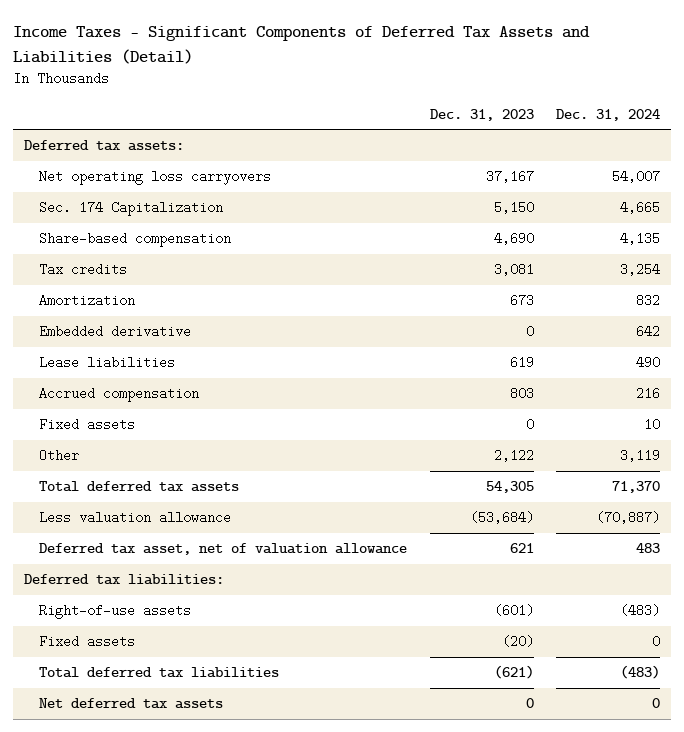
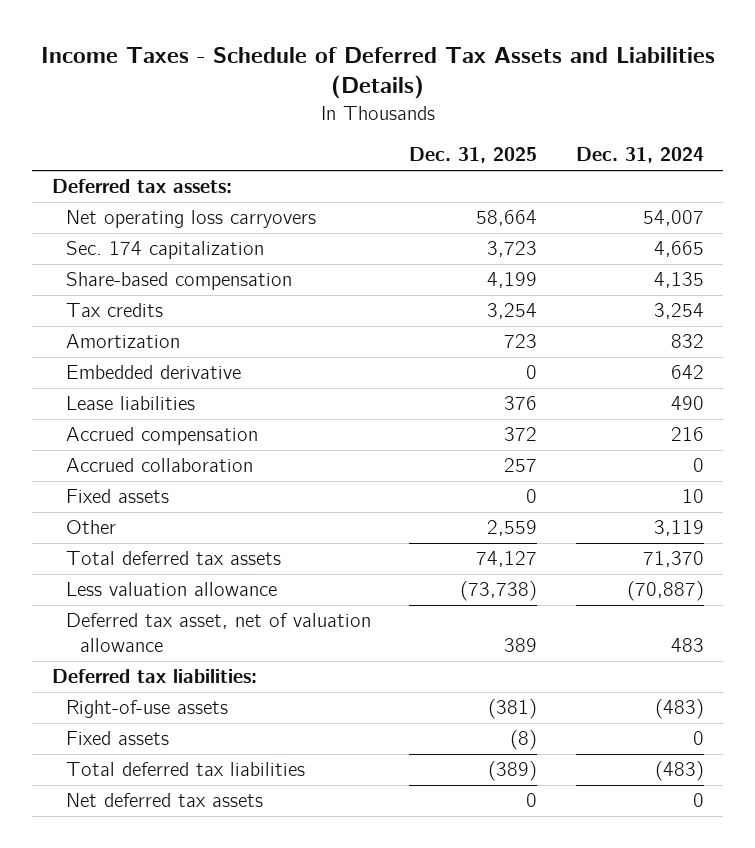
[12,26,590,64] Income Taxes - Significant Components of Deferred Tax Assets and Liabilities (Detail) -> [40,46,715,100] Income Taxes - Schedule of Deferred Tax Assets and Liabilities (Details)
[429,108,534,121] Dec. 31, 2023 -> none
none -> [409,147,538,164] Dec. 31, 2025
[39,201,224,217] Sec. 174 Capitalization -> [66,241,265,260] Sec. 174 capitalization
none -> [66,458,254,473] Accrued collaboration

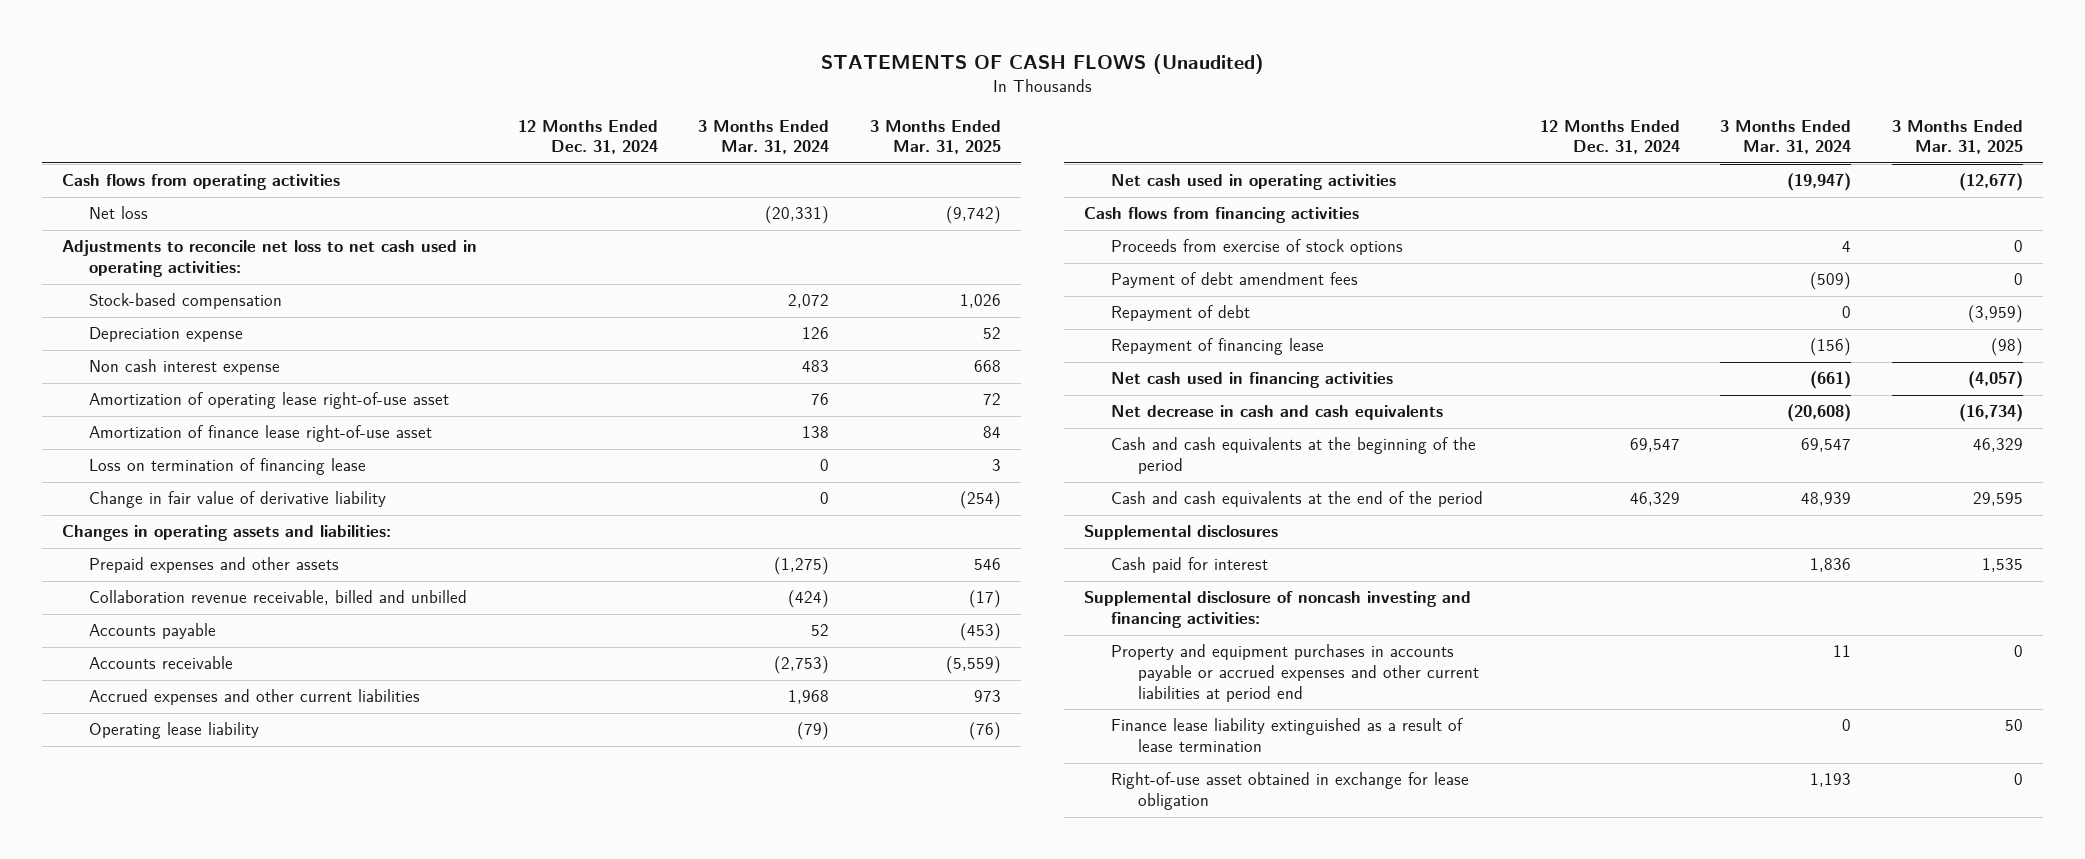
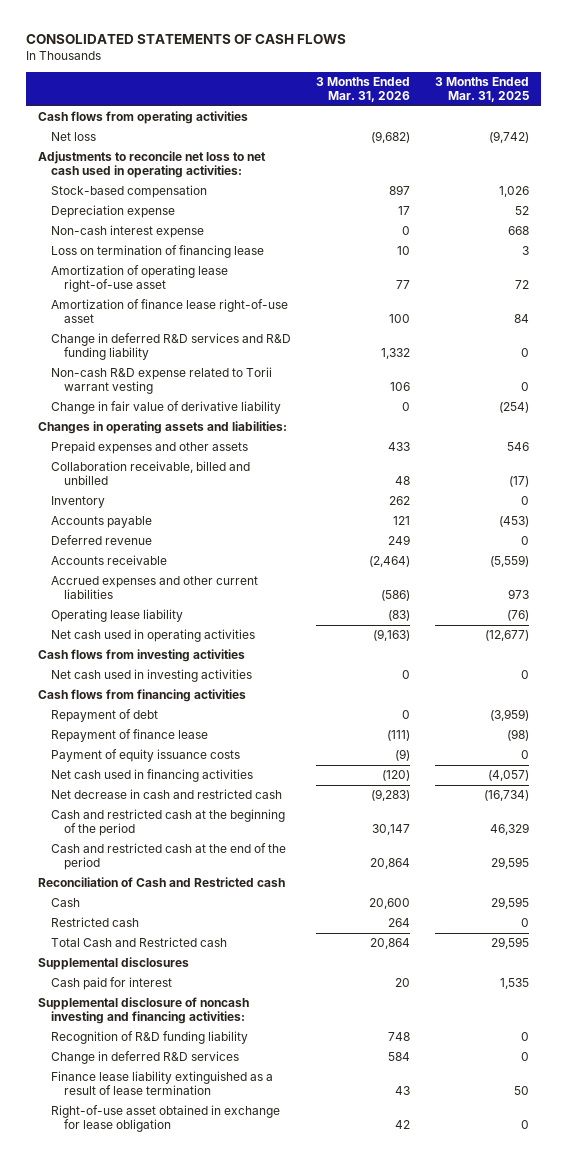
[820,53,1264,74] STATEMENTS OF CASH FLOWS (Unaudited) -> [25,34,346,45] CONSOLIDATED STATEMENTS OF CASH FLOWS
[517,119,658,155] 12 Months Ended Dec. 31, 2024 -> none
[698,119,830,155] 3 Months Ended Mar. 31, 2024 -> none
none -> [315,77,410,103] 3 Months Ended Mar. 31, 2026
[89,359,281,376] Non cash interest expense -> [50,225,204,239] Non-cash interest expense
[89,458,367,476] Loss on termination of financing lease -> [50,245,264,259] Loss on termination of financing lease
none -> [50,333,291,361] Change in deferred R&D services and R&D funding liability
none -> [50,367,272,395] Non-cash R&D expense related to Torii warrant vesting
[89,590,468,606] Collaboration revenue receivable, billed and unbilled -> [50,461,250,486] Collaboration receivable, billed and unbilled
none -> [50,496,105,509] Inventory
none -> [50,535,152,546] Deferred revenue
none -> [38,649,246,663] Cash flows from investing activities
none -> [50,669,252,683] Net cash used in investing activities
[1110,239,1403,256] Proceeds from exercise of stock options -> none
[1110,272,1358,289] Payment of debt amendment fees -> none
[1110,338,1324,356] Repayment of financing lease -> [50,729,208,743] Repayment of finance lease
none -> [50,749,240,763] Payment of equity issuance costs
[1110,405,1443,421] Net decrease in cash and cash equivalents -> [50,789,282,800] Net decrease in cash and restricted cash
[1110,437,1476,475] Cash and cash equivalents at the beginning of the period -> [50,809,285,837] Cash and restricted cash at the beginning of the period
[1110,491,1483,508] Cash and cash equivalents at the end of the period -> [50,843,286,871] Cash and restricted cash at the end of the period
none -> [38,877,286,888] Reconciliation of Cash and Restricted cash
none -> [50,898,80,908] Cash
none -> [50,917,139,928] Restricted cash
none -> [50,937,227,948] Total Cash and Restricted cash
[1110,644,1479,702] Property and equipment purchases in accounts payable or accrued expenses and other current liabilities at period end -> none
none -> [50,1031,248,1045] Recognition of R&D funding liability
none -> [50,1051,239,1065] Change in deferred R&D services

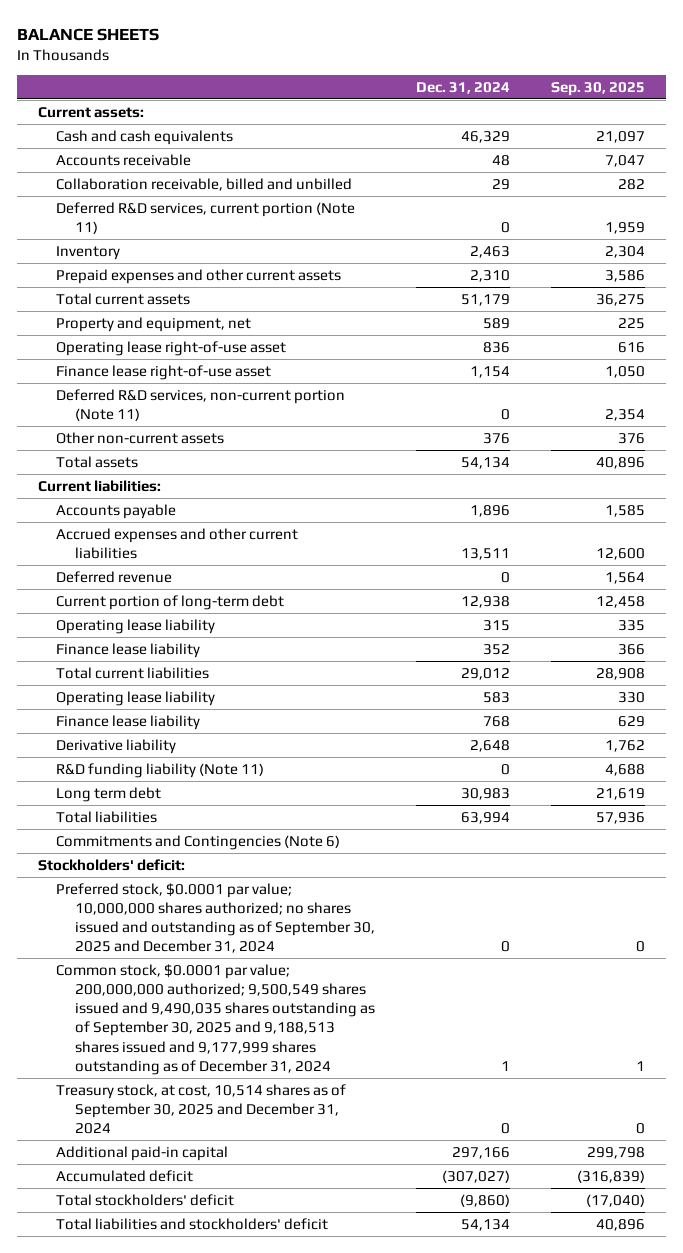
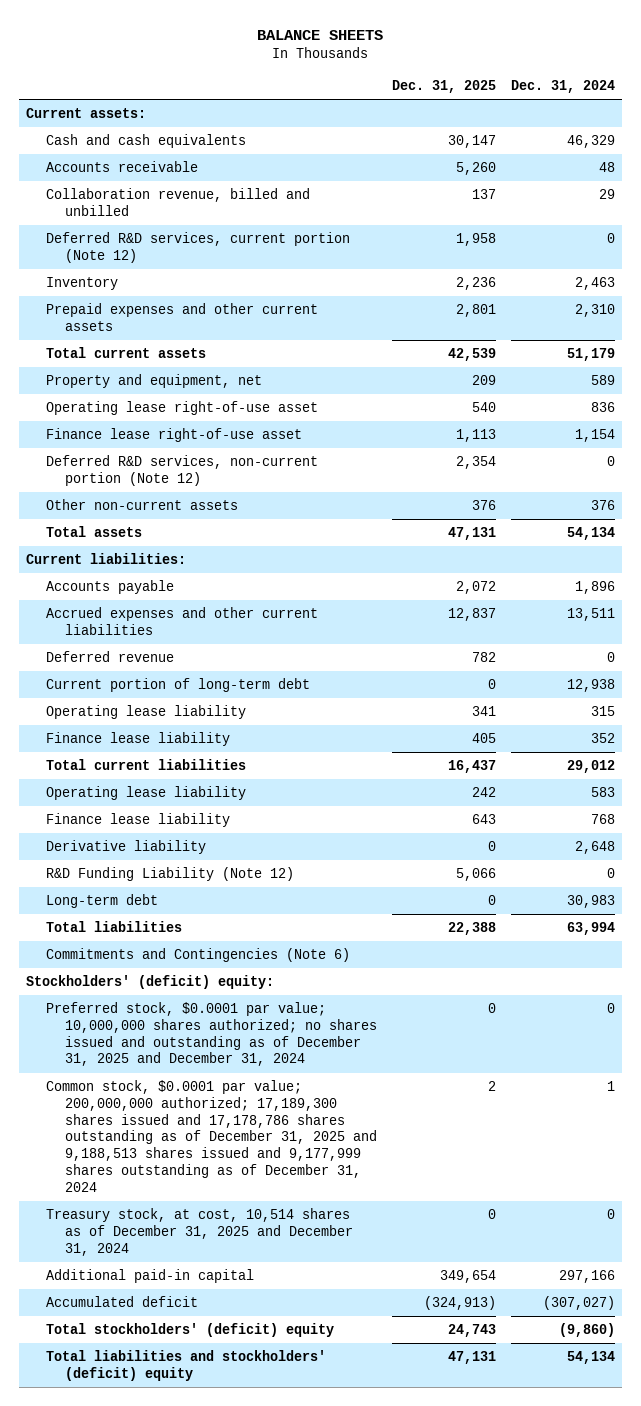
[551,81,646,96] Sep. 30, 2025 -> none
none -> [392,79,497,93] Dec. 31, 2025
[56,177,353,191] Collaboration receivable, billed and unbilled -> [45,188,310,216] Collaboration revenue, billed and unbilled
[56,201,356,234] Deferred R&D services, current portion (Note 11) -> [45,232,350,263] Deferred R&D services, current portion (Note 12)
[56,388,346,421] Deferred R&D services, non-current portion (Note 11) -> [45,455,318,486] Deferred R&D services, non-current portion (Note 12)
[56,762,265,778] R&D funding liability (Note 11) -> [45,867,294,882] R&D Funding Liability (Note 12)
[56,786,162,802] Long term debt -> [45,894,158,909] Long-term debt
[37,858,185,871] Stockholders' deficit: -> [25,975,274,990] Stockholders' (deficit) equity:
[56,882,376,954] Preferred stock, $0.0001 par value; 10,000,000 shares authorized; no shares issued and outstanding as of September 30, 2025 and December 31, 2024 -> [45,1002,378,1067] Preferred stock, $0.0001 par value; 10,000,000 shares authorized; no shares issued and outstanding as of December 31, 2025 and December 31, 2024
[56,963,376,1076] Common stock, $0.0001 par value; 200,000,000 authorized; 9,500,549 shares issued and 9,490,035 shares outstanding as of September 30, 2025 and 9,188,513 shares issued and 9,177,999 shares outstanding as of December 31, 2024 -> [45,1080,378,1192] Common stock, $0.0001 par value; 200,000,000 authorized; 17,189,300 shares issued and 17,178,786 shares outstanding as of December 31, 2025 and 9,188,513 shares issued and 9,177,999 shares outstanding as of December 31, 2024
[56,1083,347,1135] Treasury stock, at cost, 10,514 shares as of September 30, 2025 and December 31, 2024 -> [45,1208,354,1256] Treasury stock, at cost, 10,514 shares as of December 31, 2025 and December 31, 2024
[56,1193,235,1206] Total stockholders' deficit -> [45,1323,334,1338] Total stockholders' (deficit) equity
[56,1217,329,1230] Total liabilities and stockholders' deficit -> [45,1350,326,1381] Total liabilities and stockholders' (deficit) equity

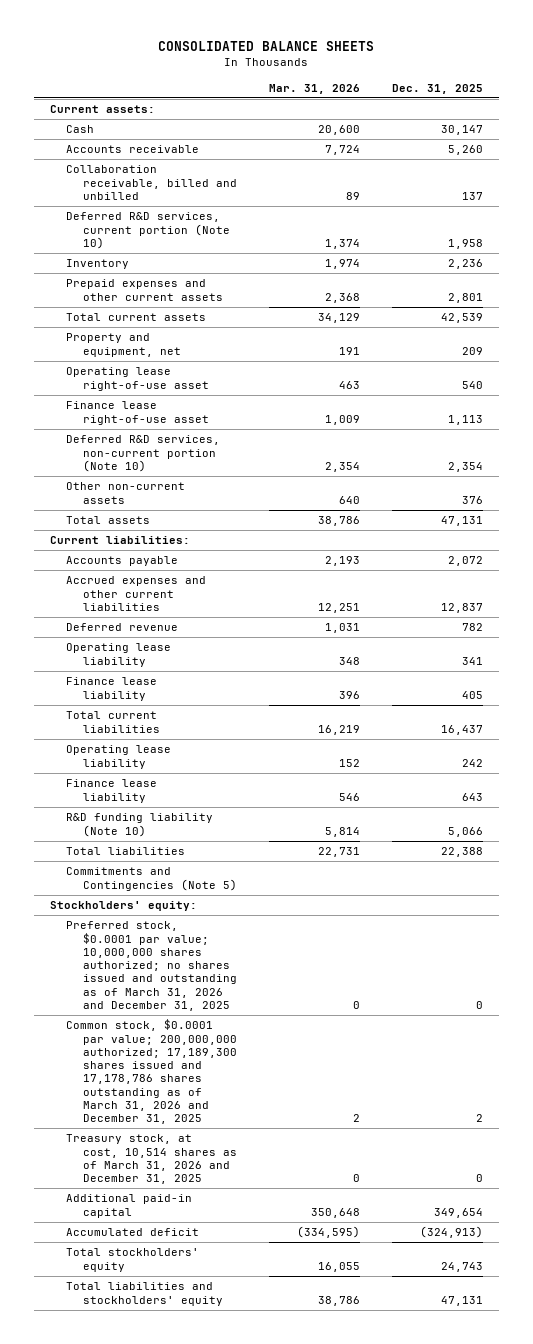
[257,29,384,40] BALANCE SHEETS -> [158,41,375,52] CONSOLIDATED BALANCE SHEETS
[511,79,616,93] Dec. 31, 2024 -> none
none -> [268,83,360,94] Mar. 31, 2026
[45,134,246,149] Cash and cash equivalents -> [66,125,95,134] Cash
[45,188,310,216] Collaboration revenue, billed and unbilled -> [66,165,237,200] Collaboration receivable, billed and unbilled
[45,232,350,263] Deferred R&D services, current portion (Note 12) -> [66,212,230,249] Deferred R&D services, current portion (Note 10)
[45,455,318,486] Deferred R&D services, non-current portion (Note 12) -> [66,435,221,472] Deferred R&D services, non-current portion (Note 10)
[45,678,310,693] Current portion of long-term debt -> none
[45,840,206,855] Derivative liability -> none
[45,894,158,909] Long-term debt -> none
[45,867,294,882] R&D Funding Liability (Note 12) -> [66,813,214,837] R&D funding liability (Note 10)
[45,948,350,963] Commitments and Contingencies (Note 6) -> [66,867,237,891] Commitments and Contingencies (Note 5)
[25,975,274,990] Stockholders' (deficit) equity: -> [50,901,198,912] Stockholders' equity:
[45,1002,378,1067] Preferred stock, $0.0001 par value; 10,000,000 shares authorized; no shares issued and outstanding as of December 31, 2025 and December 31, 2024 -> [66,921,237,1011] Preferred stock, $0.0001 par value; 10,000,000 shares authorized; no shares issued and outstanding as of March 31, 2026 and December 31, 2025
[45,1080,378,1192] Common stock, $0.0001 par value; 200,000,000 authorized; 17,189,300 shares issued and 17,178,786 shares outstanding as of December 31, 2025 and 9,188,513 shares issued and 9,177,999 shares outstanding as of December 31, 2024 -> [66,1019,237,1125] Common stock, $0.0001 par value; 200,000,000 authorized; 17,189,300 shares issued and 17,178,786 shares outstanding as of March 31, 2026 and December 31, 2025
[45,1208,354,1256] Treasury stock, at cost, 10,514 shares as of December 31, 2025 and December 31, 2024 -> [66,1134,237,1185] Treasury stock, at cost, 10,514 shares as of March 31, 2026 and December 31, 2025
[45,1323,334,1338] Total stockholders' (deficit) equity -> [66,1248,200,1272] Total stockholders' equity
[45,1350,326,1381] Total liabilities and stockholders' (deficit) equity -> [66,1282,223,1306] Total liabilities and stockholders' equity

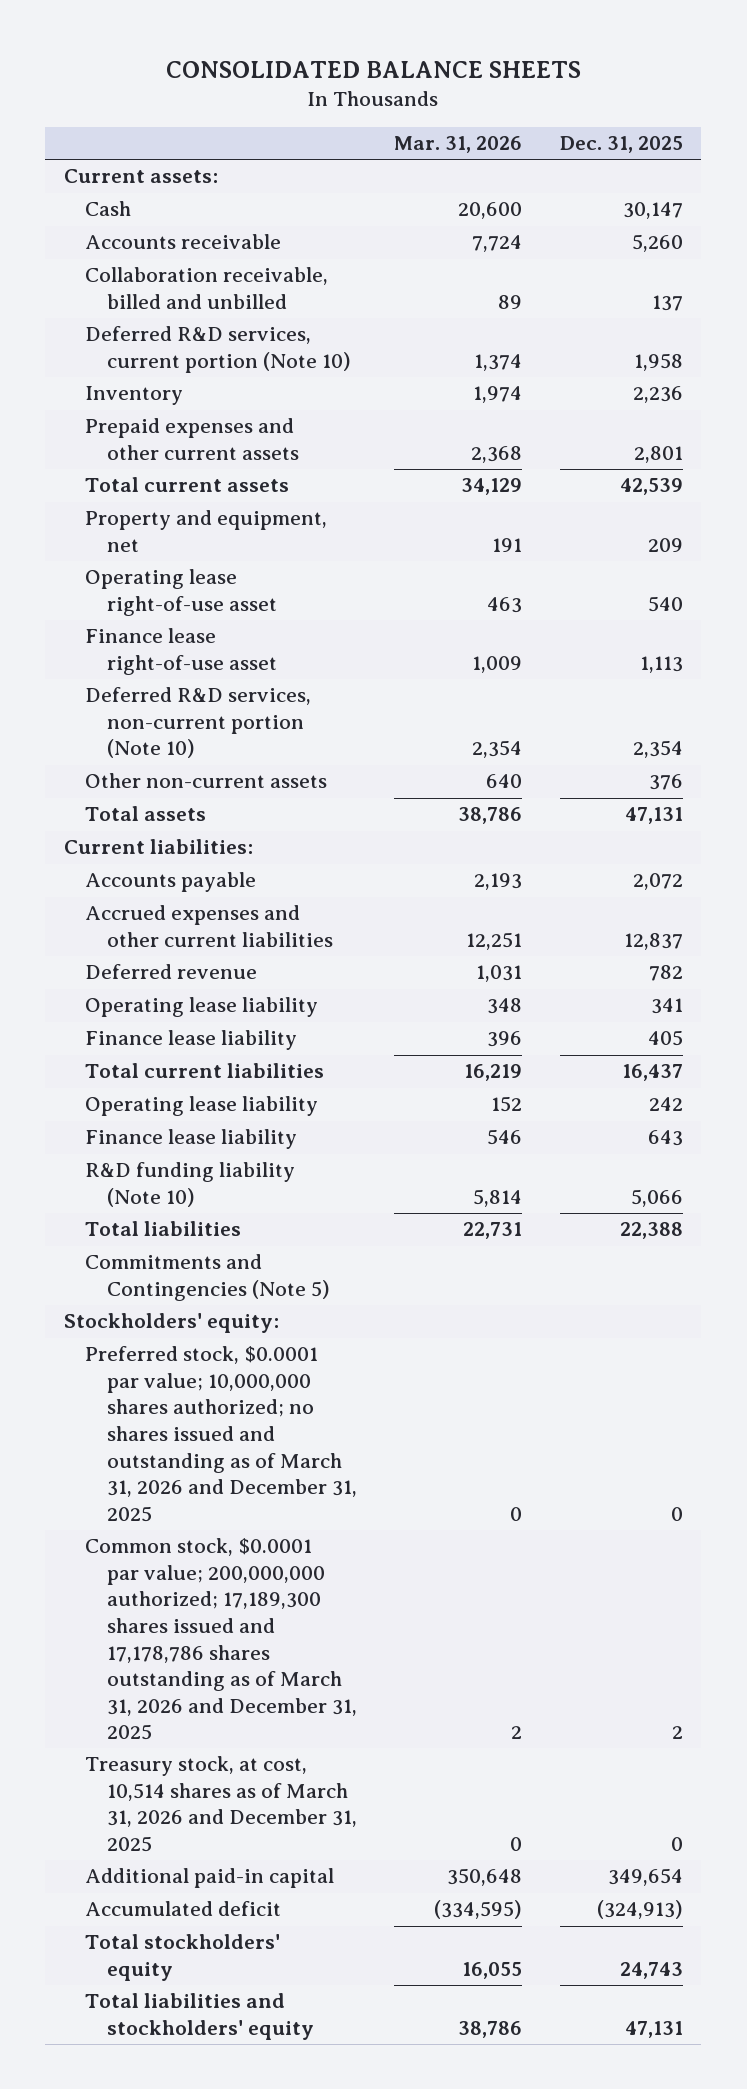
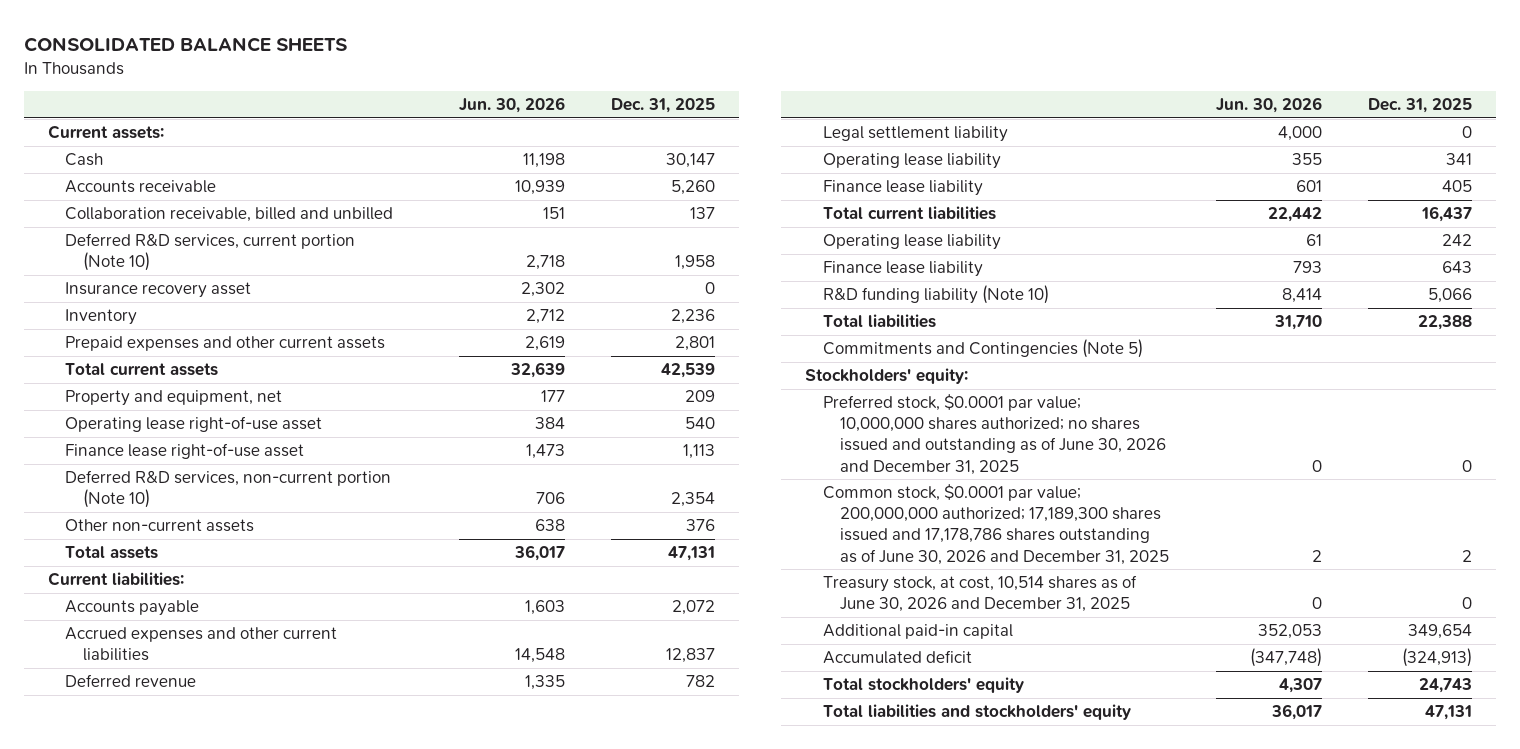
[394,135,523,153] Mar. 31, 2026 -> none
none -> [458,97,565,114] Jun. 30, 2026
none -> [65,282,252,299] Insurance recovery asset
none -> [822,126,1008,143] Legal settlement liability
[85,1346,357,1522] Preferred stock, $0.0001 par value; 10,000,000 shares authorized; no shares issued and outstanding as of March 31, 2026 and December 31, 2025 -> [822,394,1167,475] Preferred stock, $0.0001 par value; 10,000,000 shares authorized; no shares issued and outstanding as of June 30, 2026 and December 31, 2025
[85,1538,357,1741] Common stock, $0.0001 par value; 200,000,000 authorized; 17,189,300 shares issued and 17,178,786 shares outstanding as of March 31, 2026 and December 31, 2025 -> [822,484,1170,565] Common stock, $0.0001 par value; 200,000,000 authorized; 17,189,300 shares issued and 17,178,786 shares outstanding as of June 30, 2026 and December 31, 2025
[85,1756,357,1853] Treasury stock, at cost, 10,514 shares as of March 31, 2026 and December 31, 2025 -> [822,575,1137,613] Treasury stock, at cost, 10,514 shares as of June 30, 2026 and December 31, 2025

